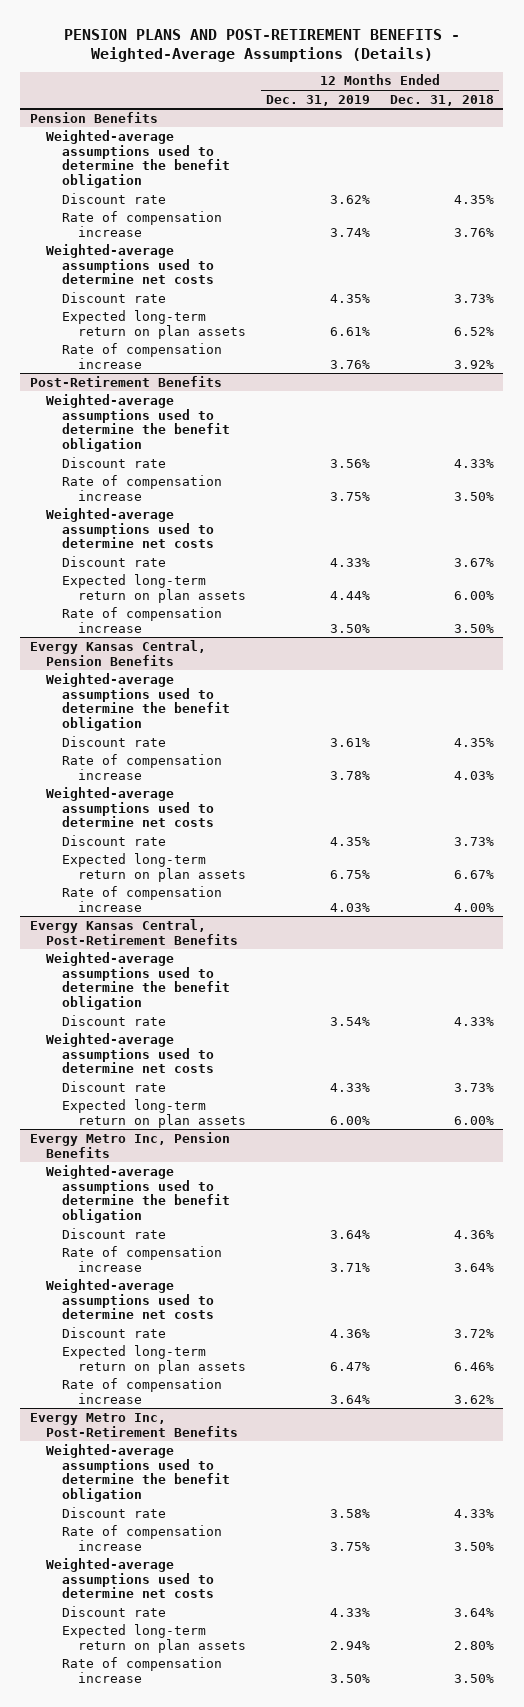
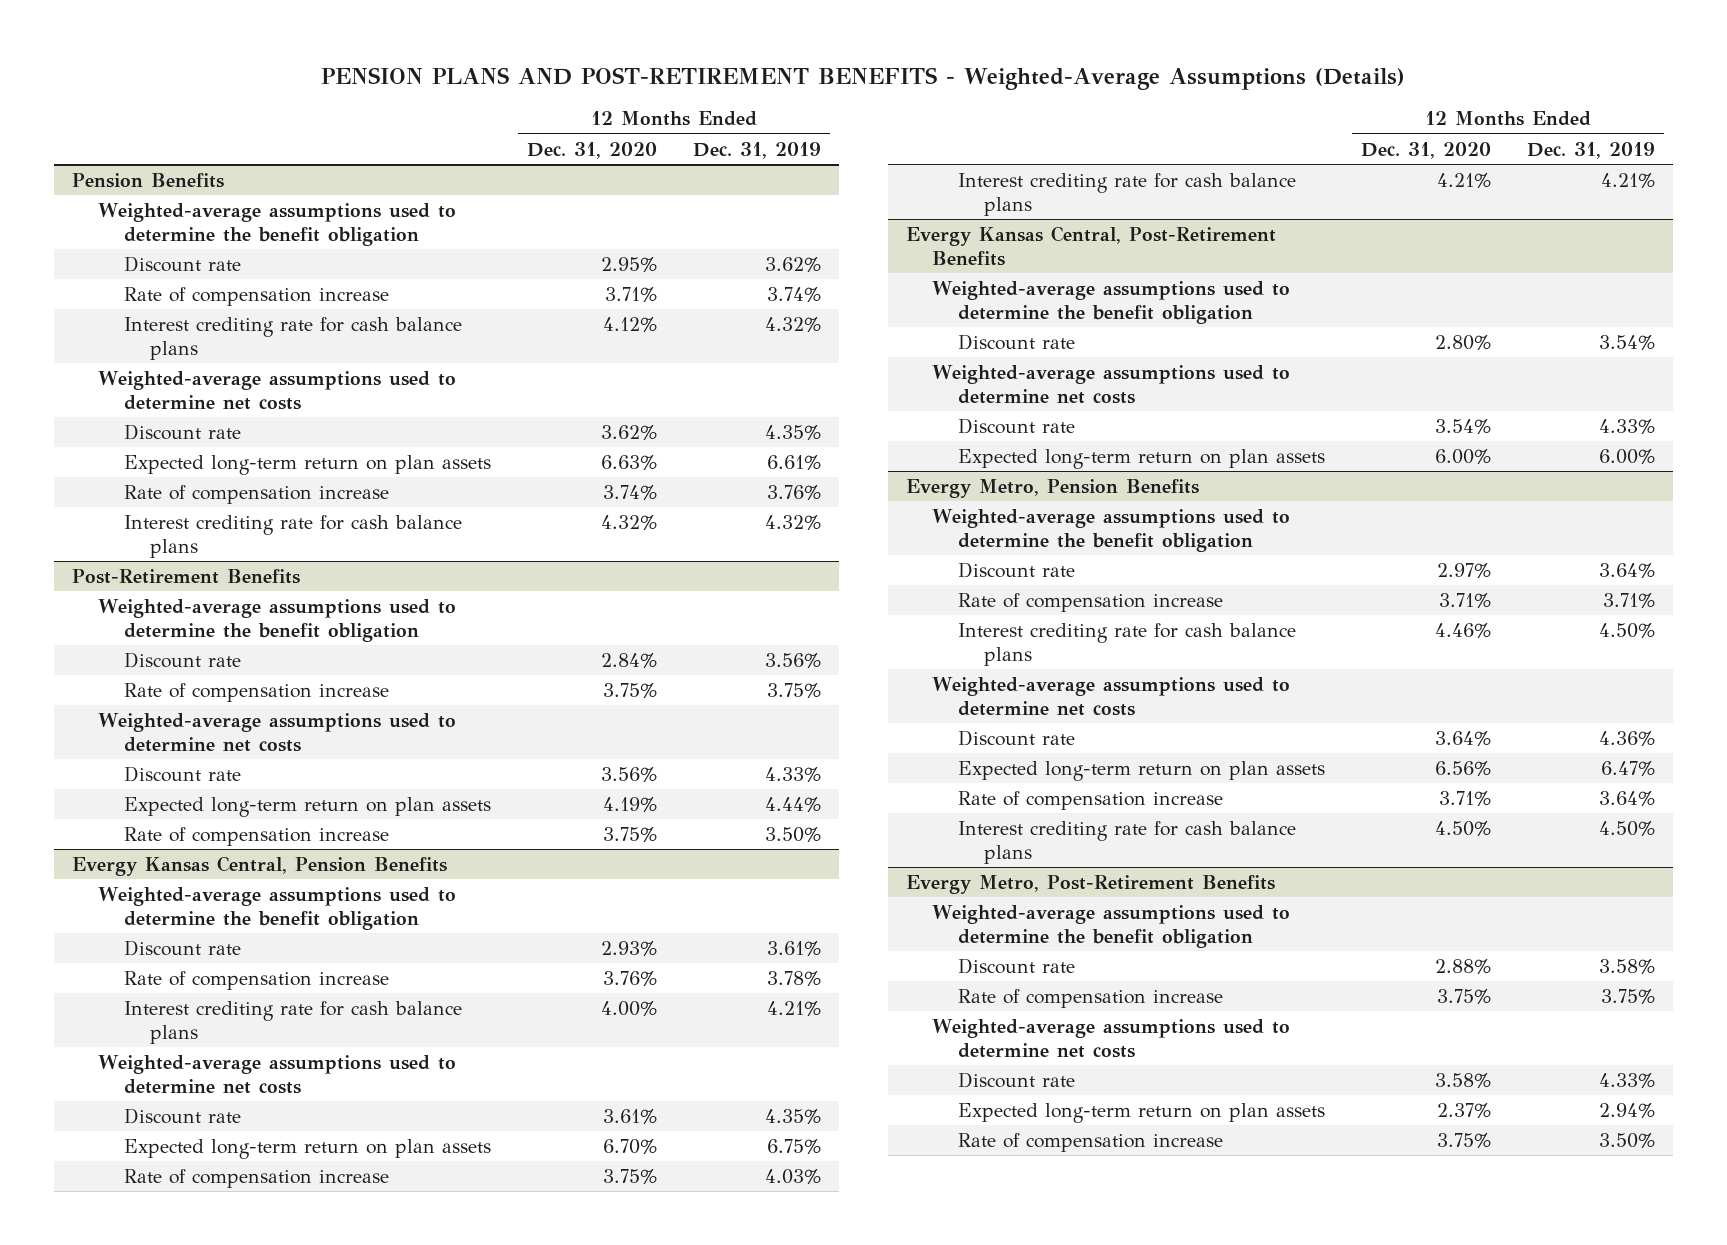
[389,94,494,106] Dec. 31, 2018 -> none
none -> [526,141,657,159] Dec. 31, 2020
none -> [123,316,462,360] Interest crediting rate for cash balance plans
none -> [123,514,462,558] Interest crediting rate for cash balance plans
none -> [123,1000,462,1044] Interest crediting rate for cash balance plans
none -> [957,172,1296,216] Interest crediting rate for cash balance plans
[30,1131,231,1158] Evergy Metro Inc, Pension Benefits -> [905,478,1199,498] Evergy Metro, Pension Benefits
none -> [957,622,1296,666] Interest crediting rate for cash balance plans
none -> [957,820,1296,864] Interest crediting rate for cash balance plans
[30,1412,239,1437] Evergy Metro Inc, Post-Retirement Benefits -> [905,874,1275,894] Evergy Metro, Post-Retirement Benefits

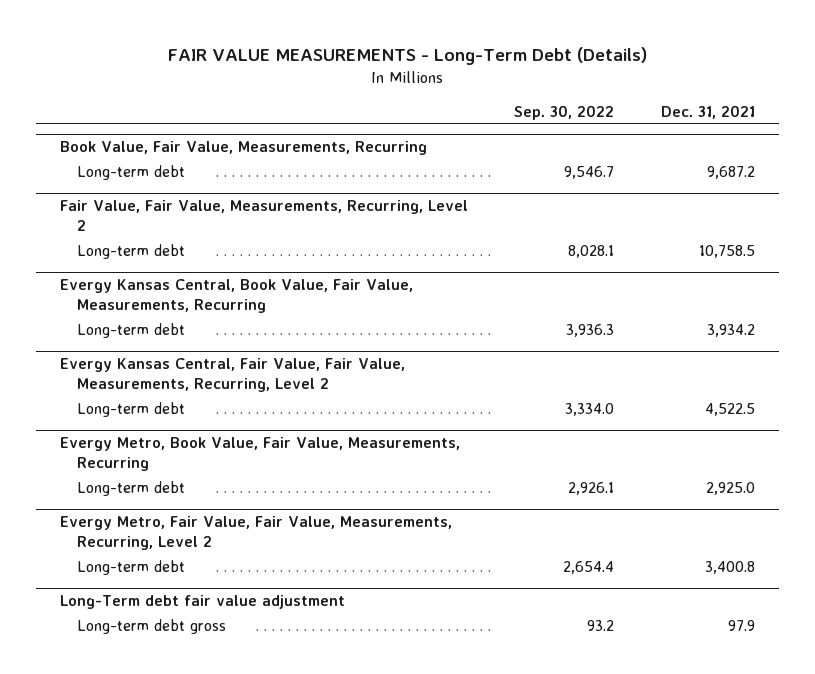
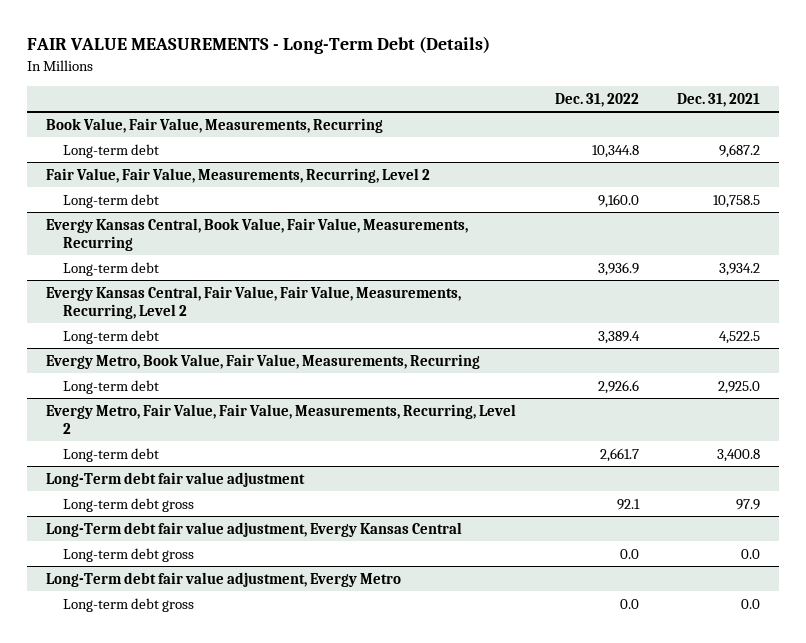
[514,105,615,121] Sep. 30, 2022 -> none
none -> [554,92,639,107] Dec. 31, 2022
none -> [46,521,463,537] Long-Term debt fair value adjustment, Evergy Kansas Central
none -> [62,547,194,562] Long-term debt gross
none -> [46,571,402,587] Long-Term debt fair value adjustment, Evergy Metro
none -> [62,597,194,612] Long-term debt gross

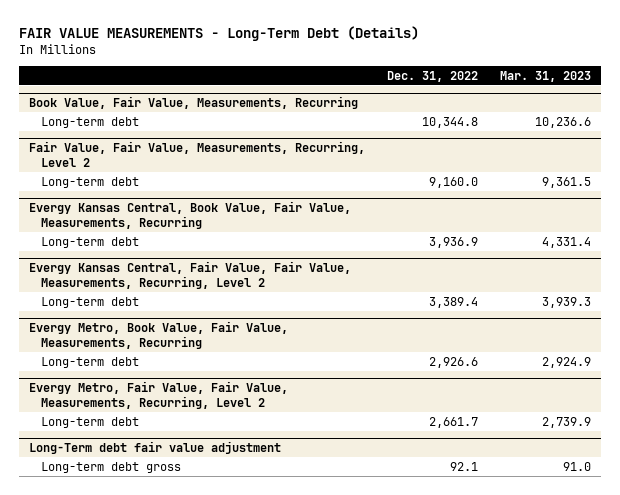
[677,92,761,107] Dec. 31, 2021 -> none
none -> [499,71,591,83] Mar. 31, 2023
[46,521,463,537] Long-Term debt fair value adjustment, Evergy Kansas Central -> none
[62,547,194,562] Long-term debt gross -> none
[46,571,402,587] Long-Term debt fair value adjustment, Evergy Metro -> none
[62,597,194,612] Long-term debt gross -> none

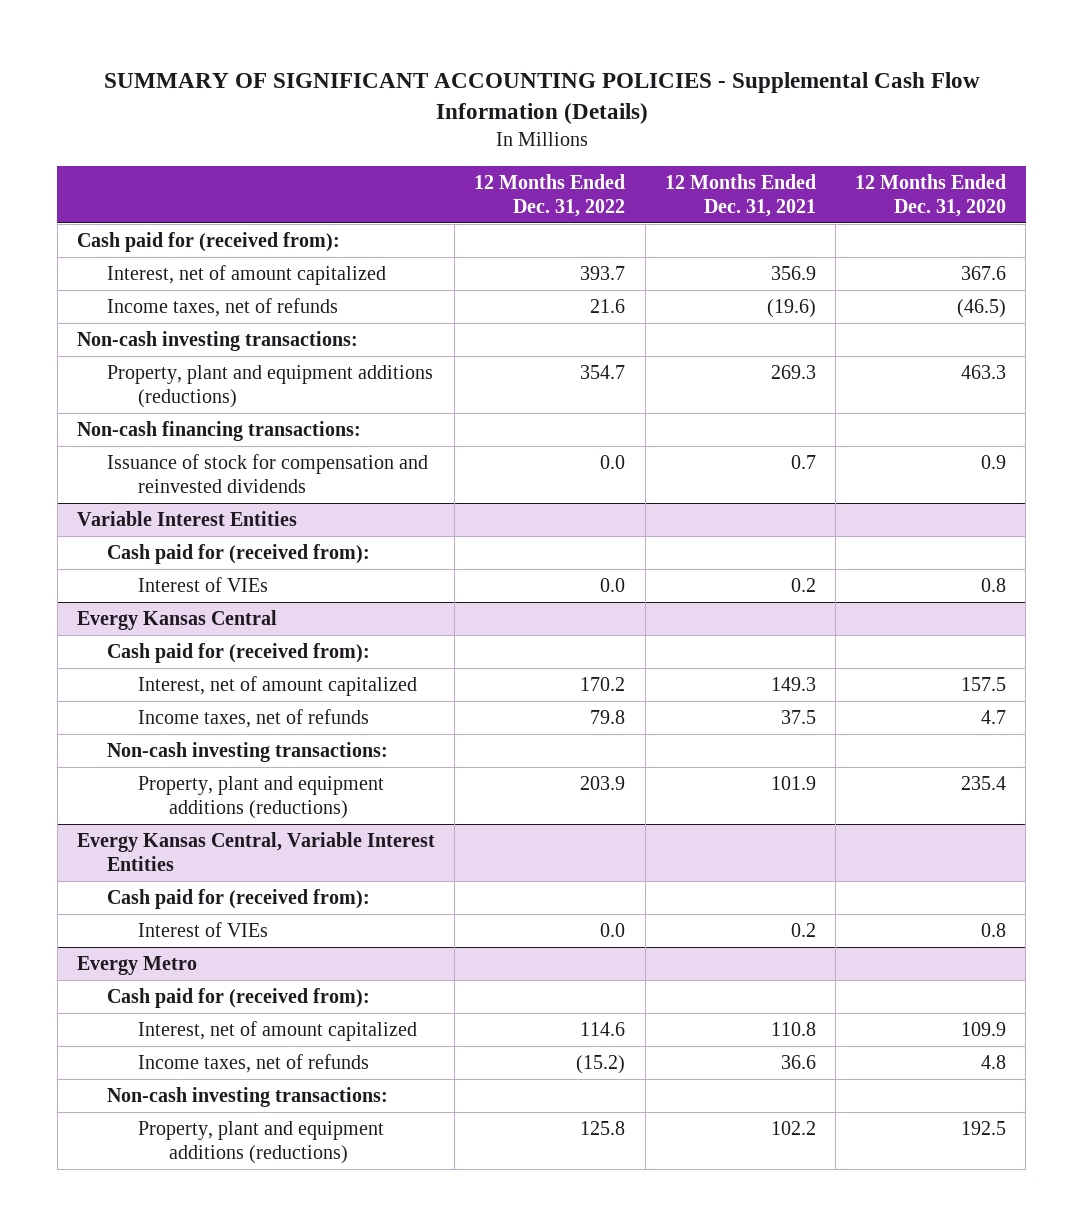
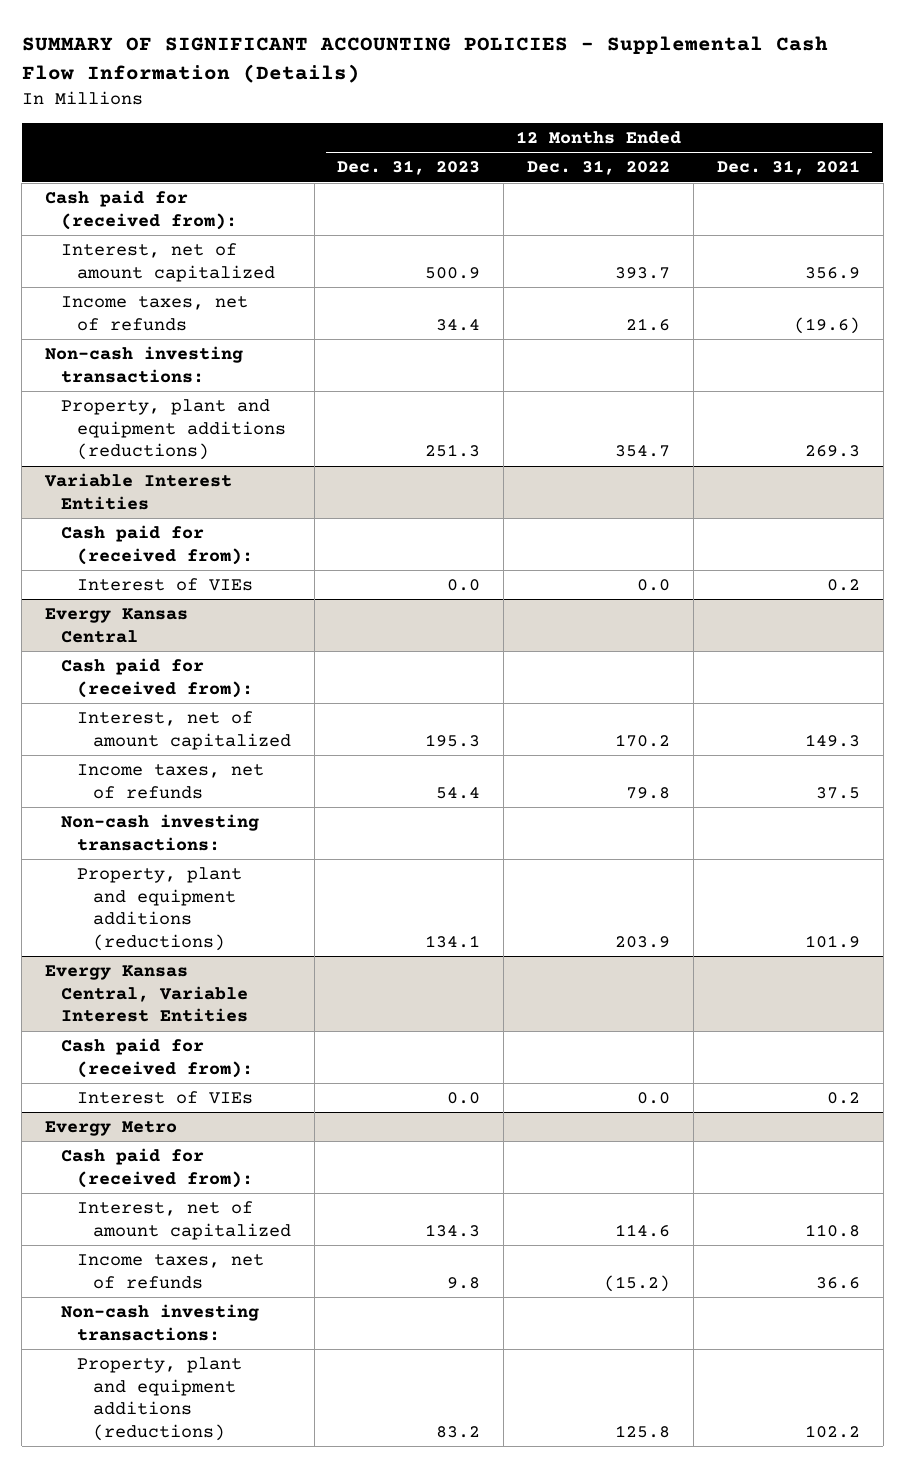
[855,174,1007,217] 12 Months Ended Dec. 31, 2020 -> none
none -> [337,160,481,176] Dec. 31, 2023
[76,421,361,442] Non-cash financing transactions: -> none
[107,454,429,493] Issuance of stock for compensation and reinvested dividends -> none

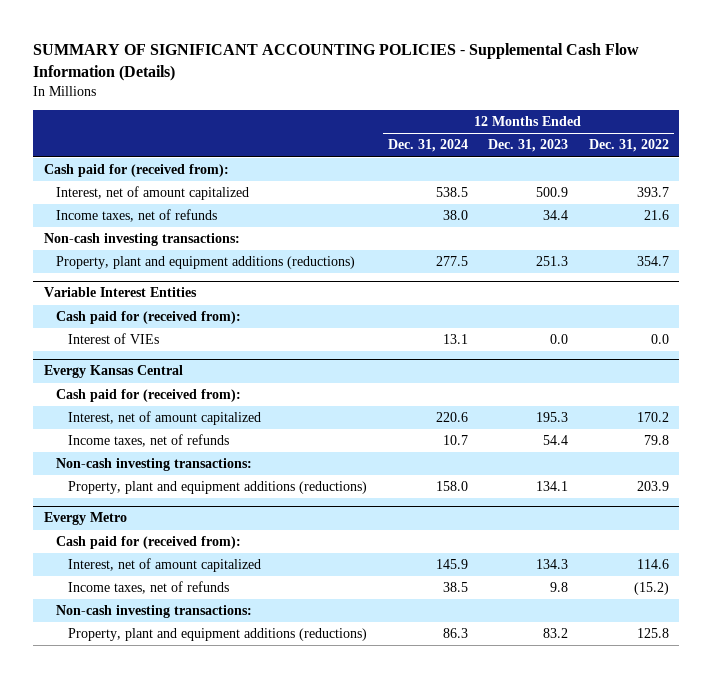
[716,160,860,176] Dec. 31, 2021 -> none
none -> [387,139,468,153] Dec. 31, 2024
[45,965,248,1023] Evergy Kansas Central, Variable Interest Entities -> none
[60,1038,253,1078] Cash paid for (received from): -> none
[76,1091,253,1105] Interest of VIEs -> none

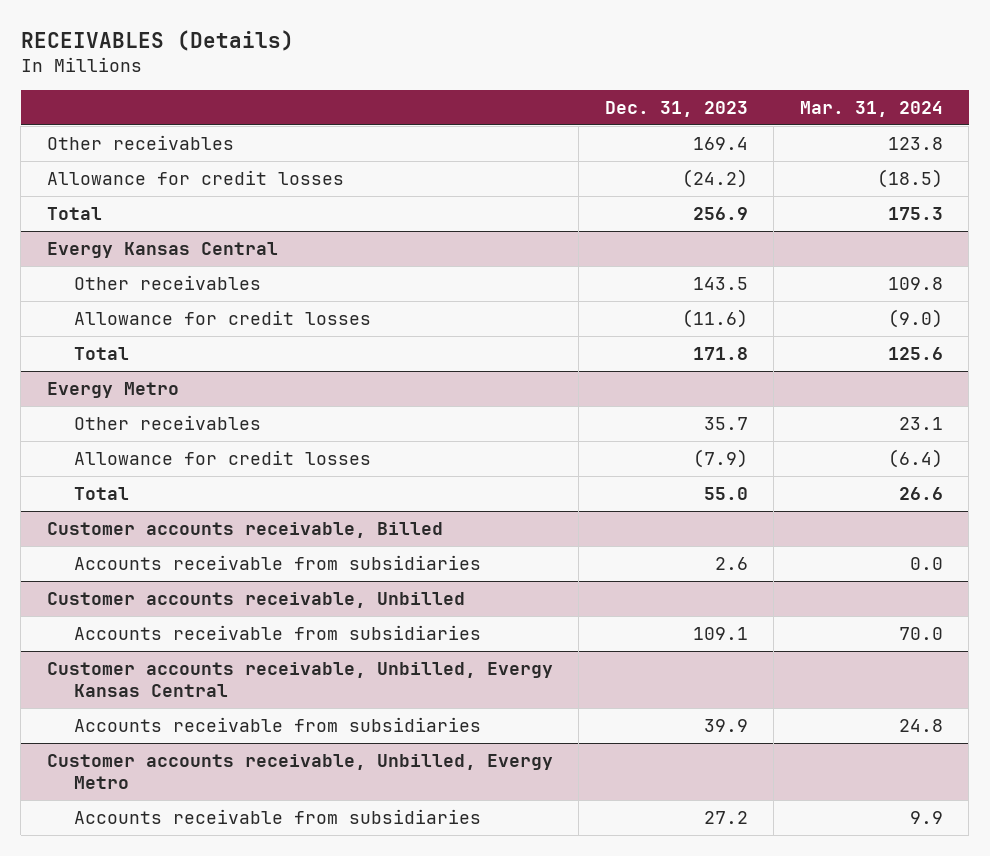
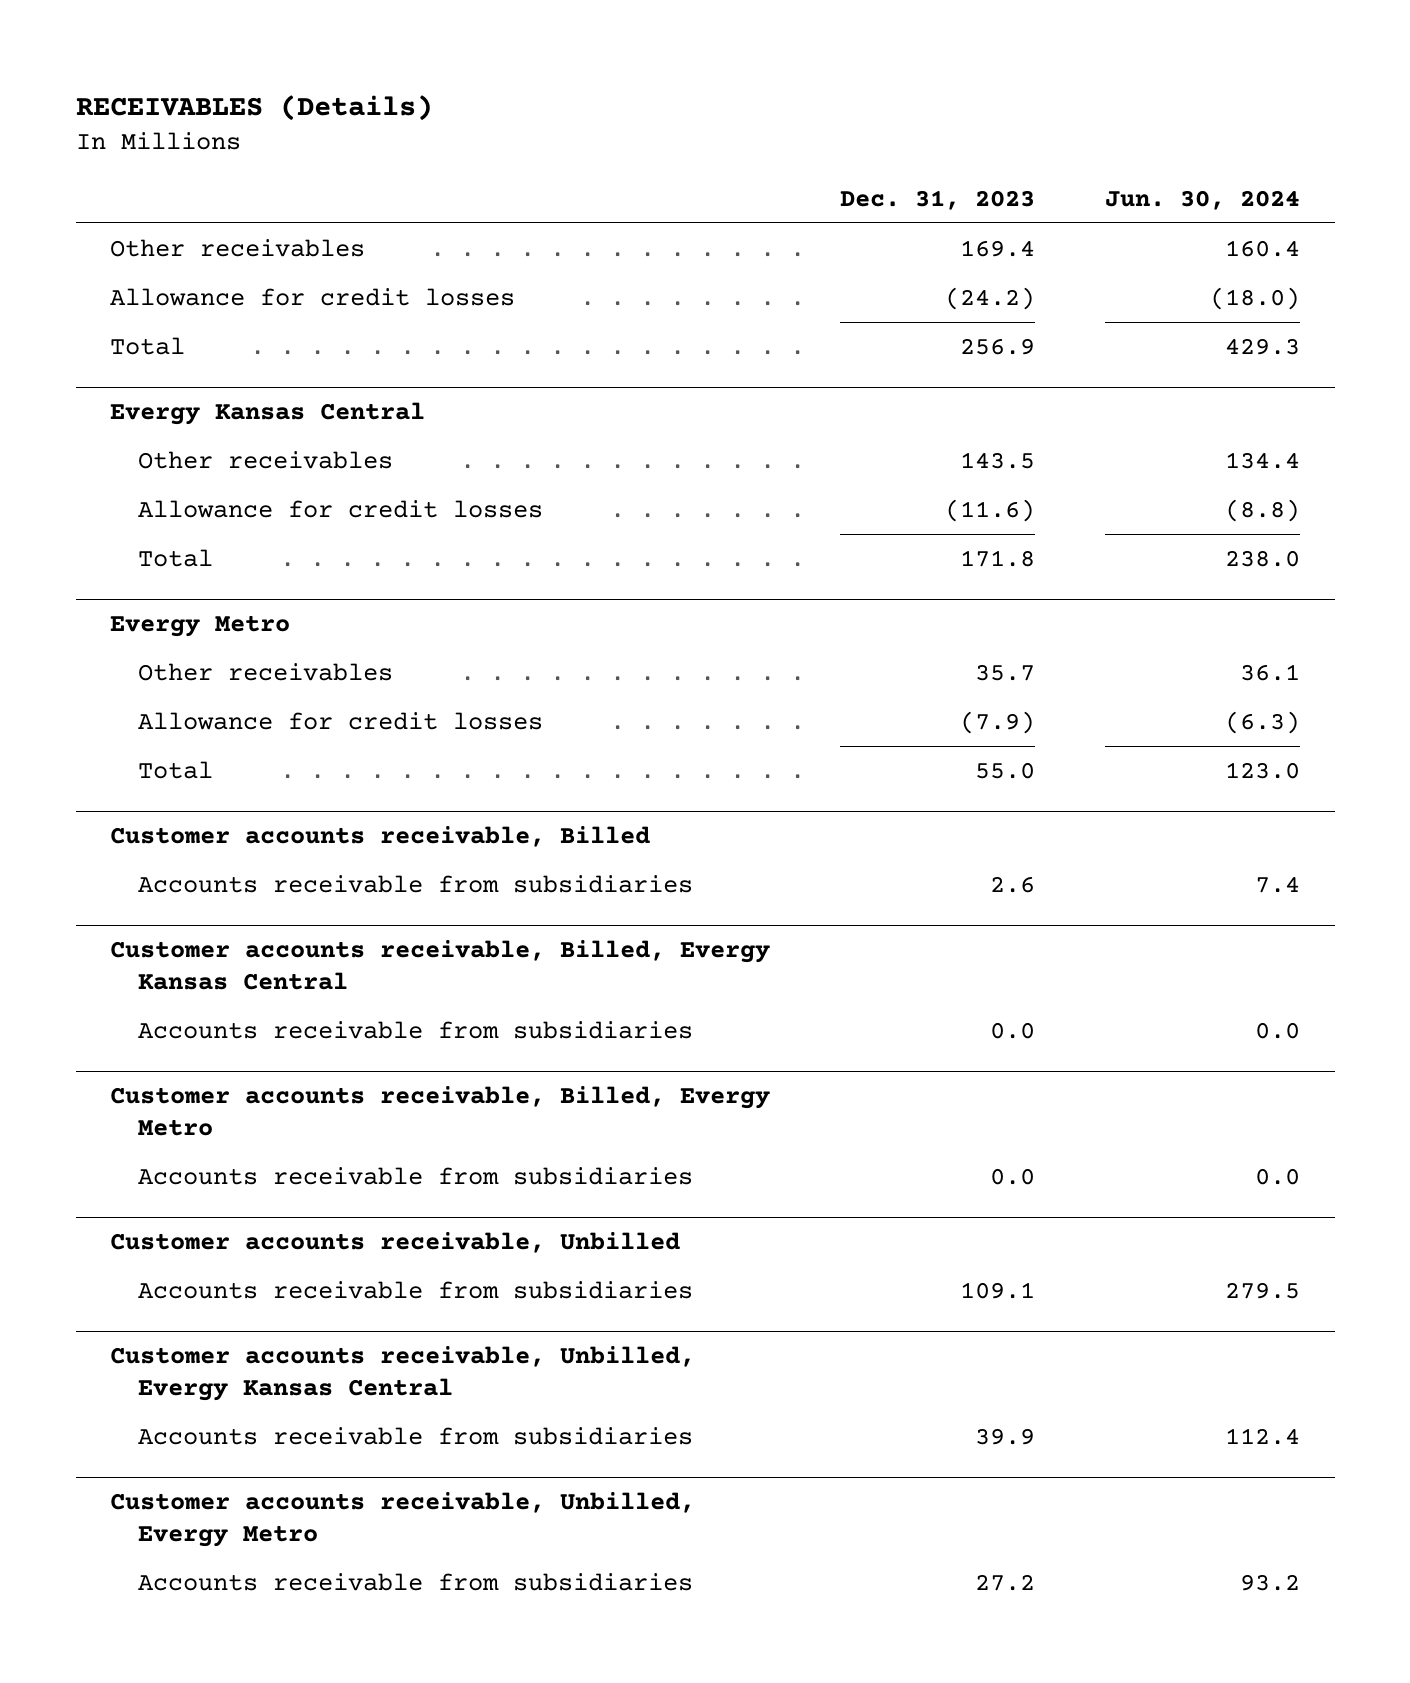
[799,100,943,117] Mar. 31, 2024 -> none
none -> [1104,189,1300,210] Jun. 30, 2024
none -> [110,939,771,991] Customer accounts receivable, Billed, Evergy Kansas Central
none -> [138,1020,694,1039] Accounts receivable from subsidiaries
none -> [110,1085,771,1137] Customer accounts receivable, Billed, Evergy Metro
none -> [138,1166,694,1185] Accounts receivable from subsidiaries

